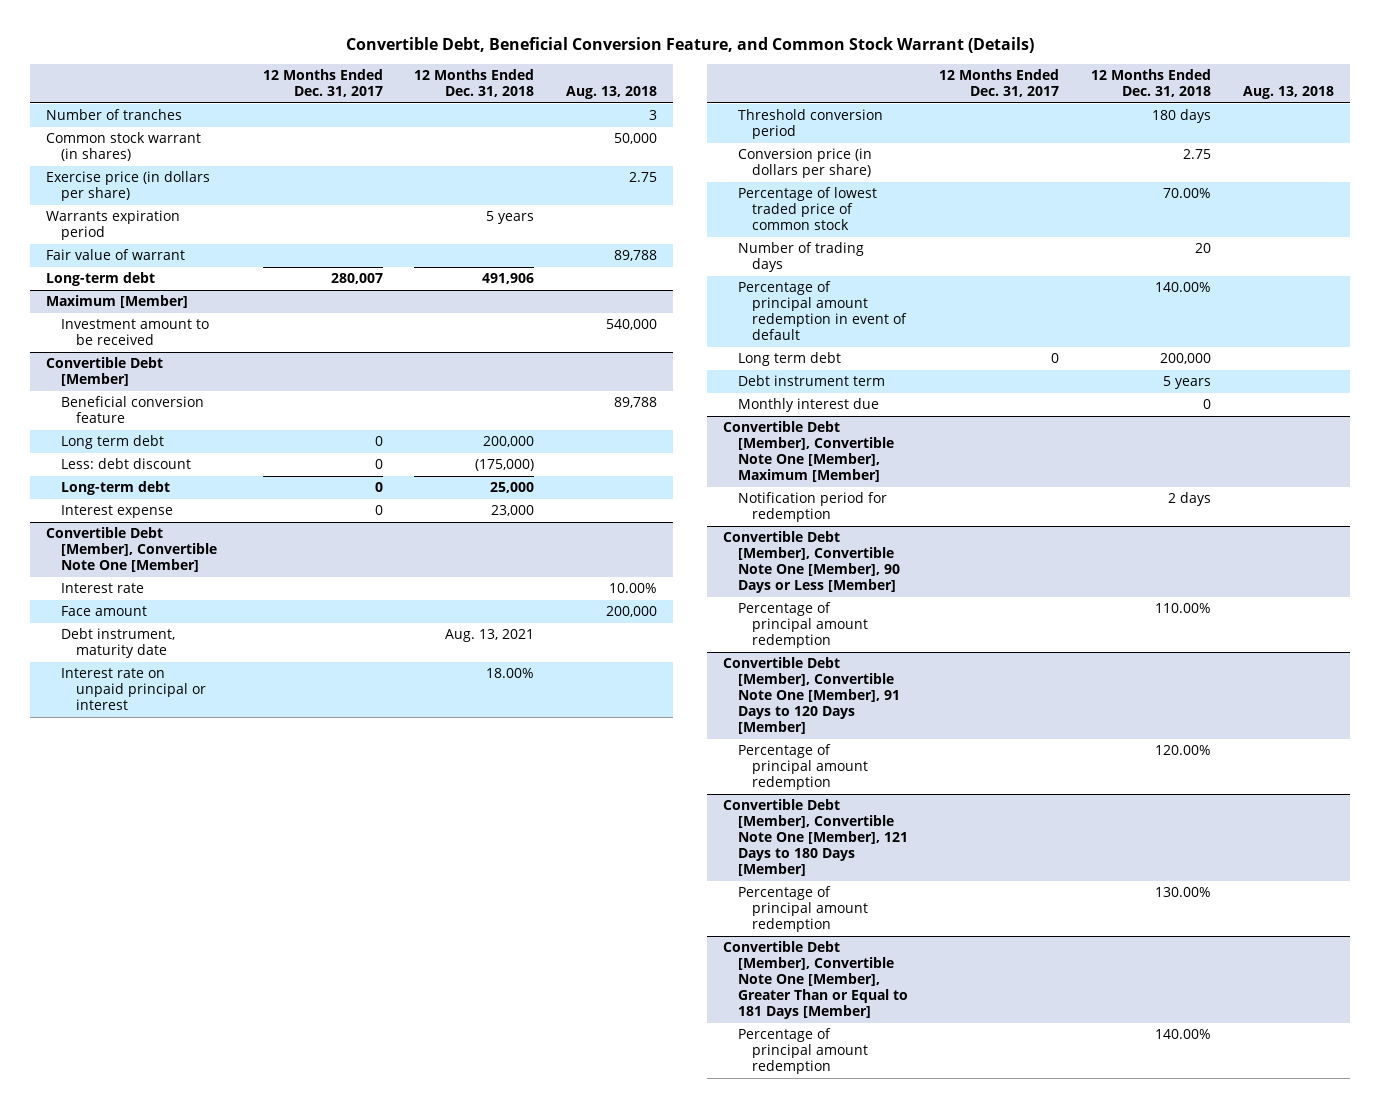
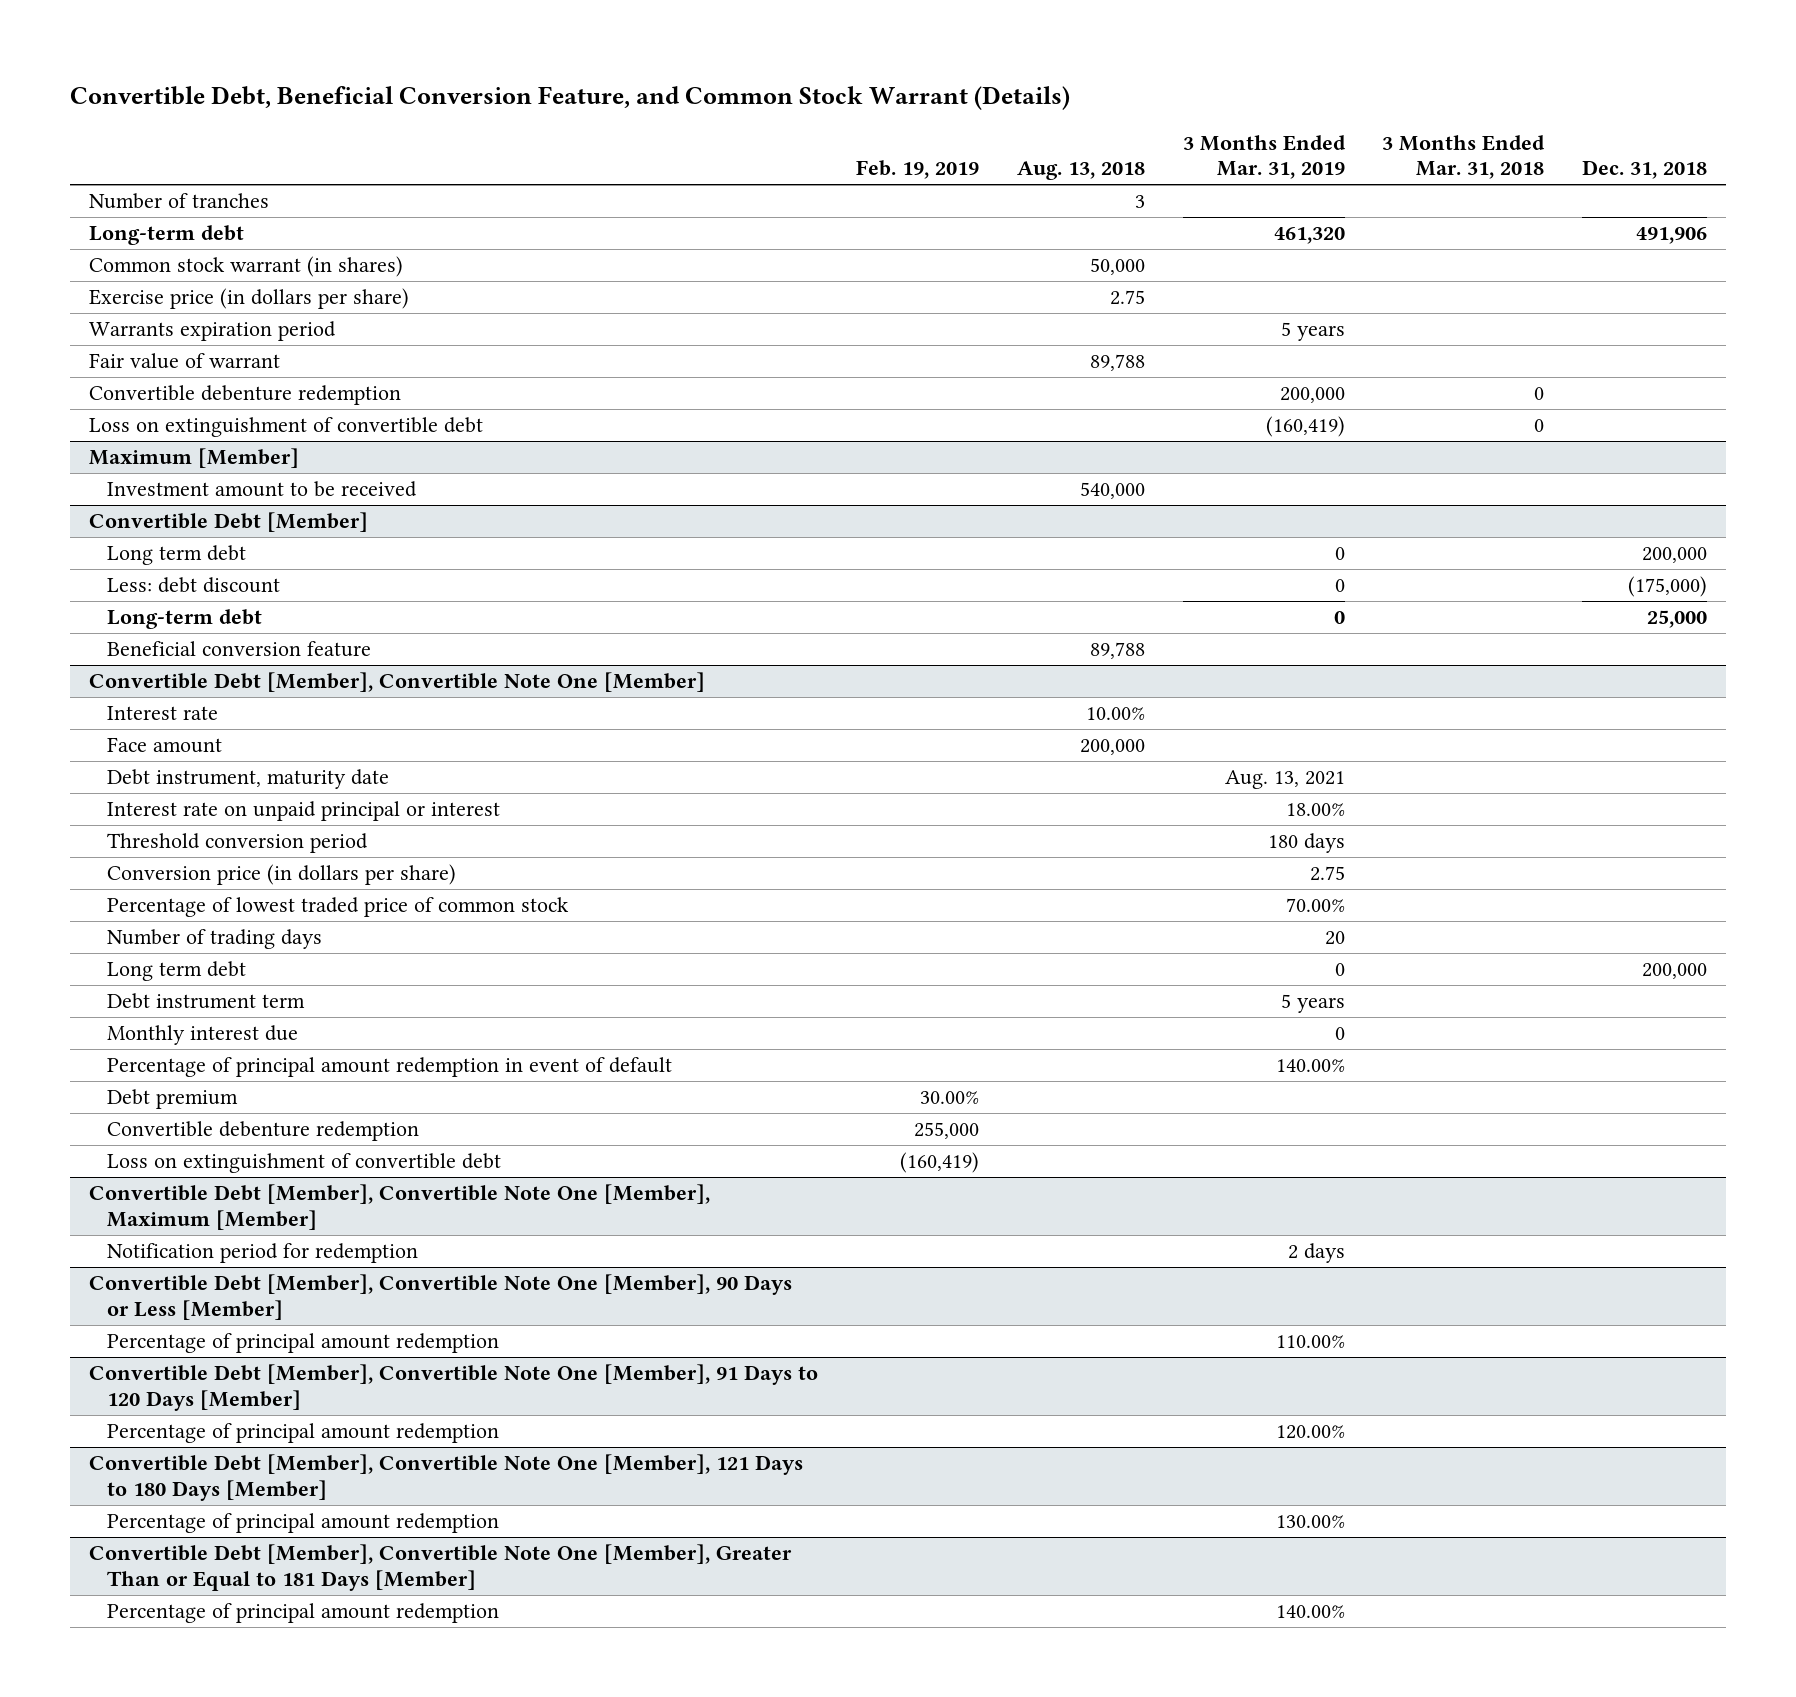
[262,69,383,98] 12 Months Ended Dec. 31, 2017 -> none
[414,69,535,98] 12 Months Ended Dec. 31, 2018 -> none
none -> [855,160,979,180] Feb. 19, 2019
none -> [1182,134,1346,180] 3 Months Ended Mar. 31, 2019
none -> [1382,134,1546,180] 3 Months Ended Mar. 31, 2018
none -> [1582,160,1708,180] Dec. 31, 2018
[45,272,155,287] Long-term debt -> [88,225,244,246] Long-term debt
none -> [88,385,401,406] Convertible debenture redemption
none -> [88,417,483,438] Loss on extinguishment of convertible debt
[60,505,173,519] Interest expense -> none
[60,396,204,424] Beneficial conversion feature -> [106,641,371,658] Beneficial conversion feature
[737,281,908,341] Percentage of principal amount redemption in event of default -> [106,1057,672,1078] Percentage of principal amount redemption in event of default
none -> [106,1089,238,1110] Debt premium
none -> [106,1121,419,1142] Convertible debenture redemption
none -> [106,1153,501,1174] Loss on extinguishment of convertible debt

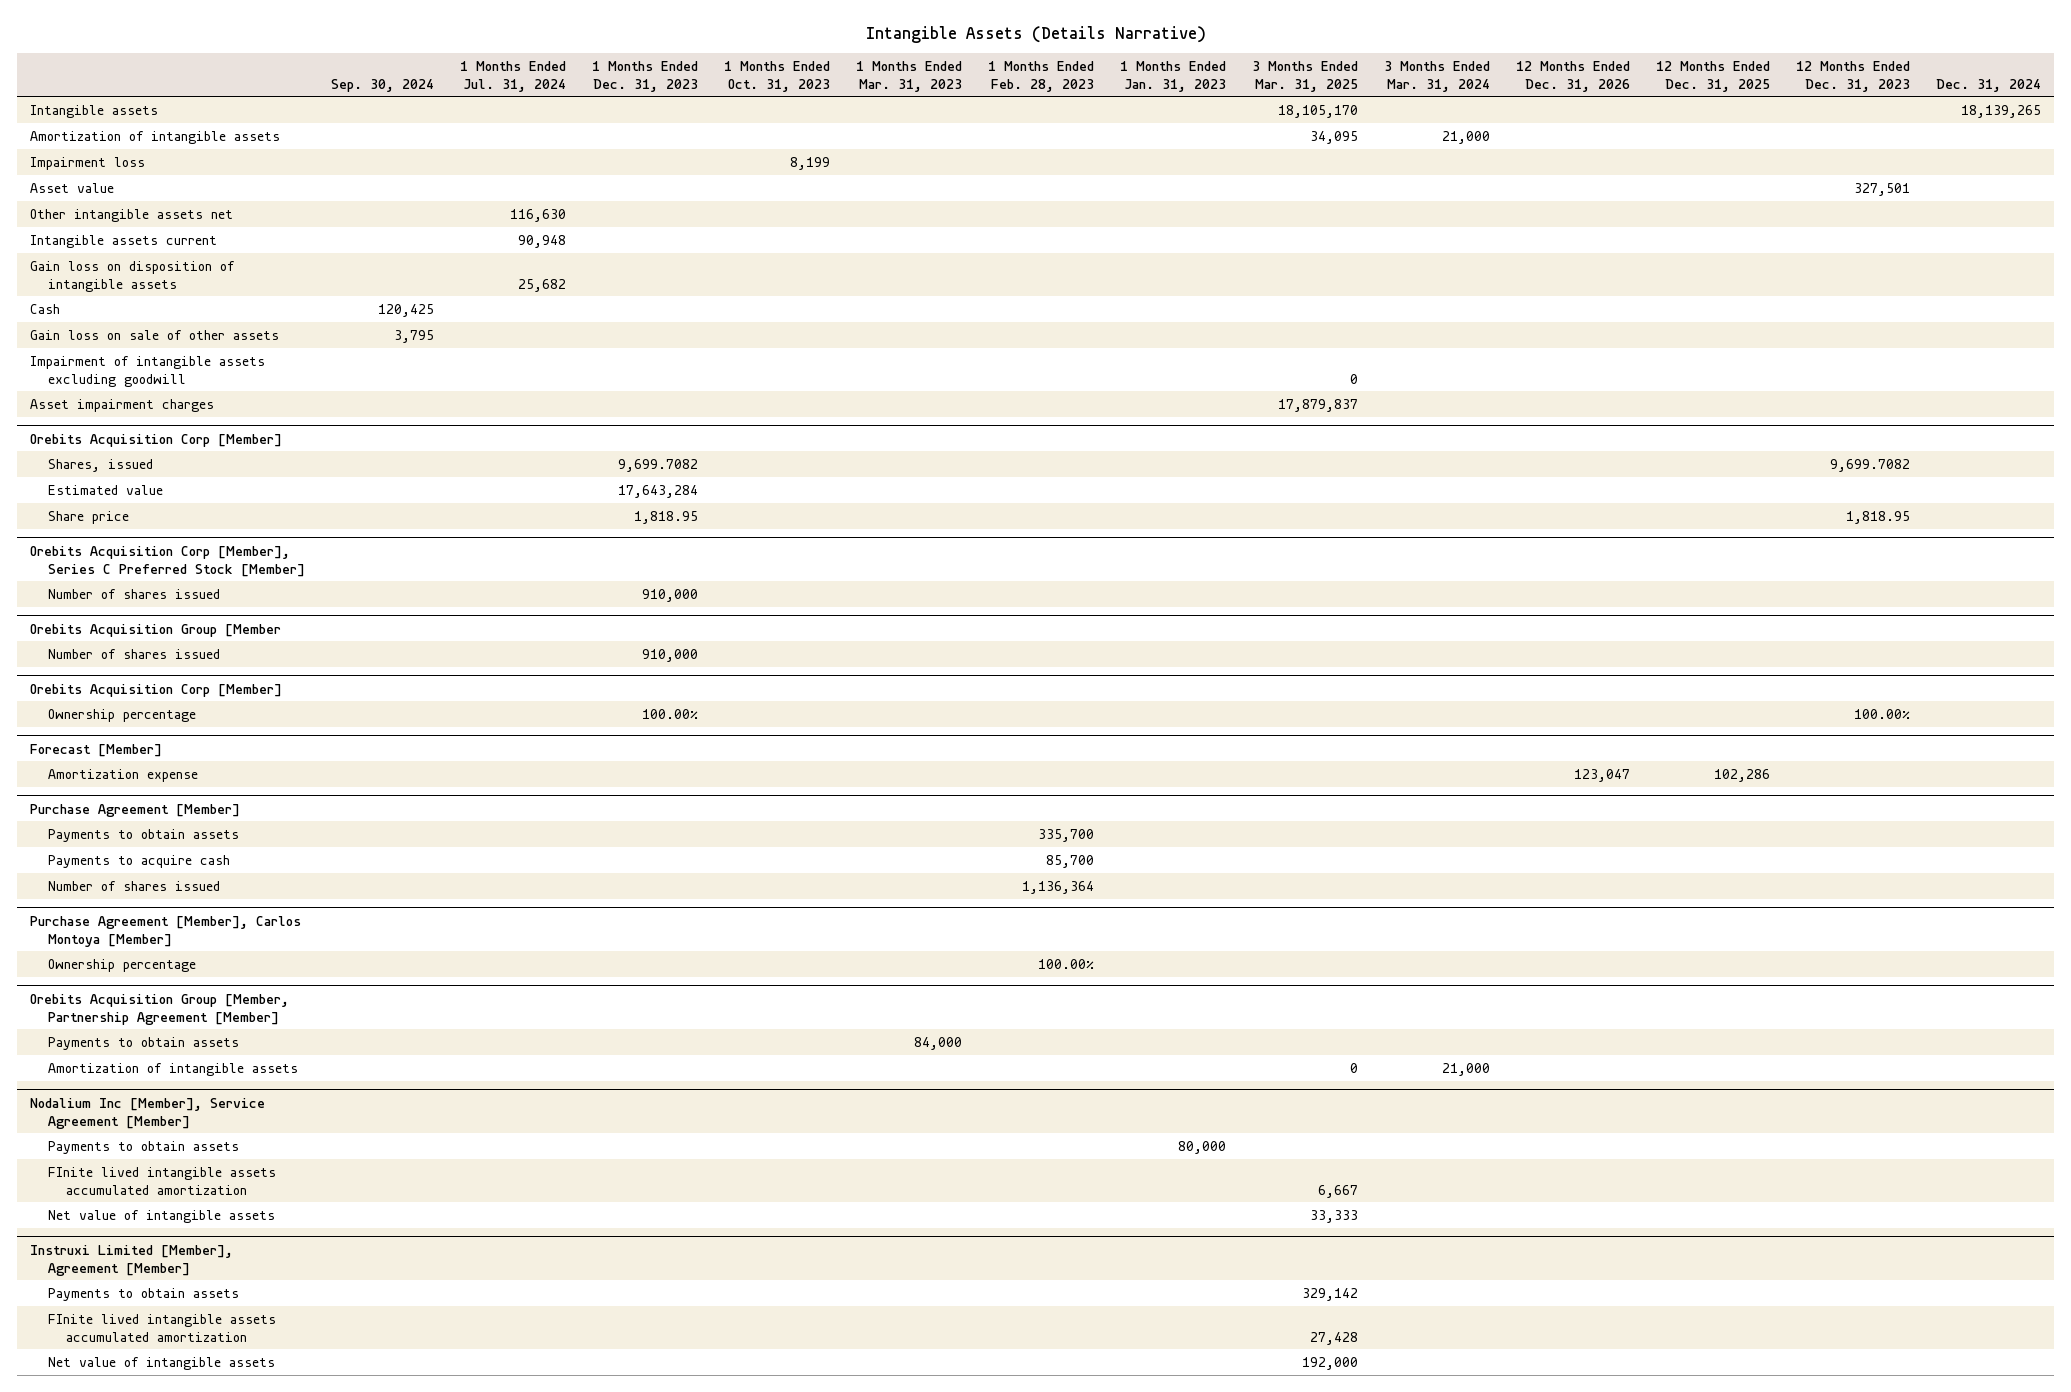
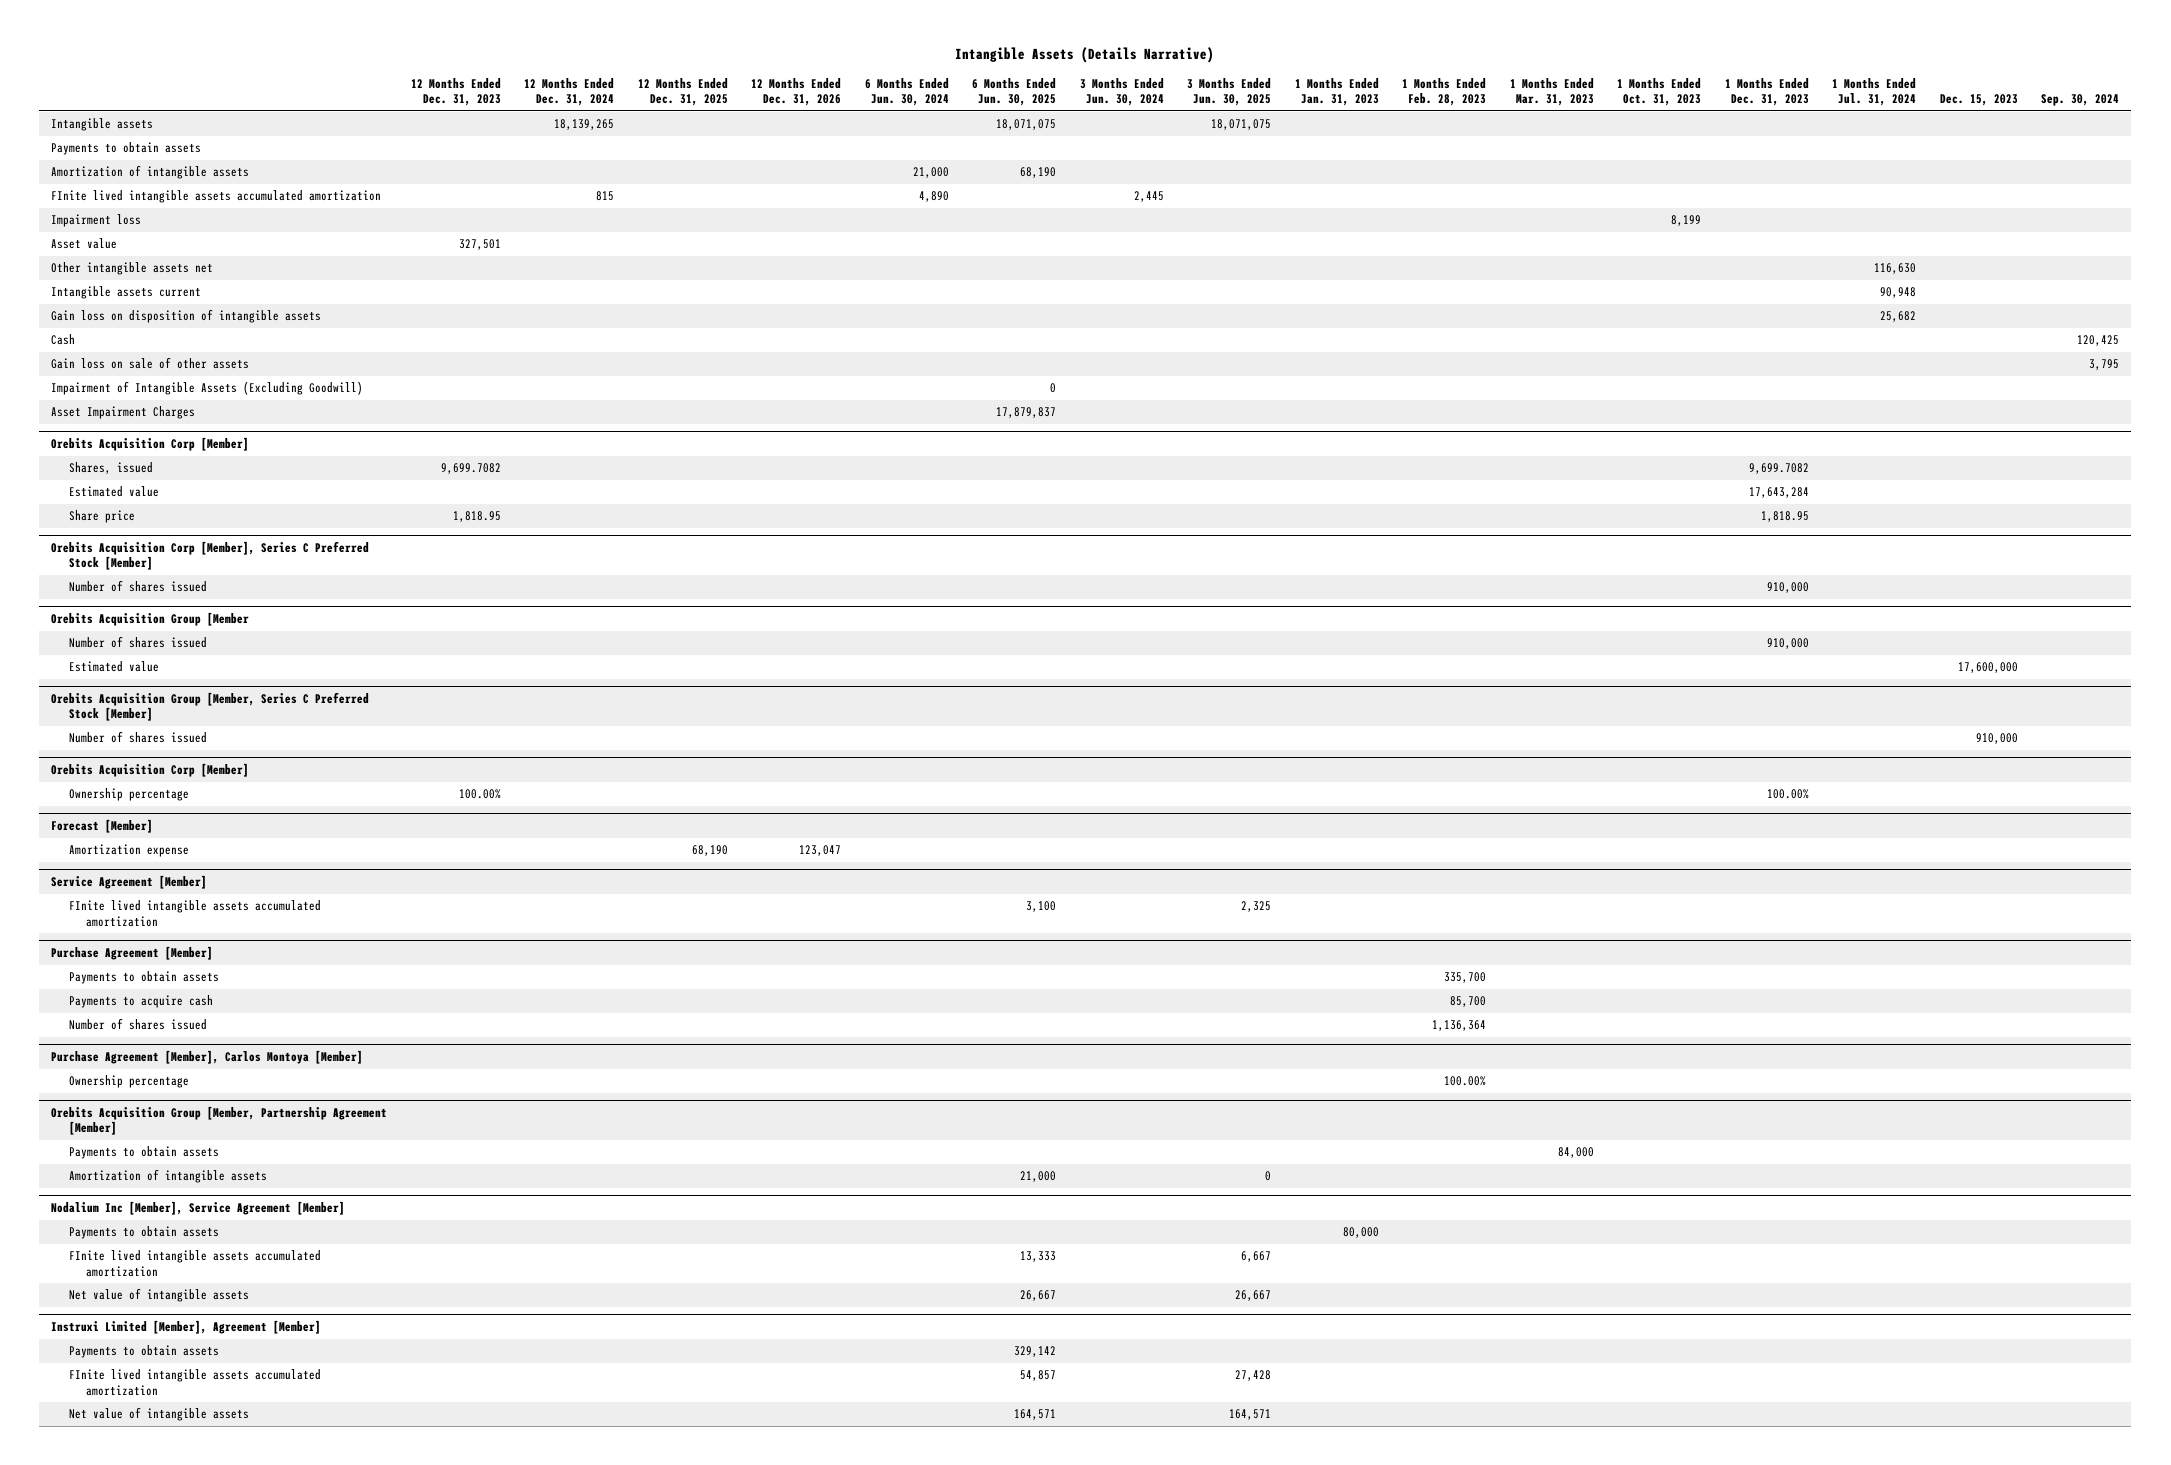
[1252,60,1359,92] 3 Months Ended Mar. 31, 2025 -> none
[1384,60,1491,92] 3 Months Ended Mar. 31, 2024 -> none
[1936,78,2042,92] Dec. 31, 2024 -> none
none -> [524,77,615,106] 12 Months Ended Dec. 31, 2024
none -> [864,77,949,106] 6 Months Ended Jun. 30, 2024
none -> [972,77,1057,106] 6 Months Ended Jun. 30, 2025
none -> [1079,77,1164,106] 3 Months Ended Jun. 30, 2024
none -> [1187,77,1272,106] 3 Months Ended Jun. 30, 2025
none -> [1939,93,2018,106] Dec. 15, 2023
none -> [51,142,202,156] Payments to obtain assets
none -> [51,190,382,204] FInite lived intangible assets accumulated amortization
[29,355,265,387] Impairment of intangible assets excluding goodwill -> [51,381,364,396] Impairment of Intangible Assets (Excluding Goodwill)
[29,398,214,412] Asset impairment charges -> [51,406,196,420] Asset Impairment Charges
none -> [68,661,159,673] Estimated value
none -> [51,692,370,722] Orebits Acquisition Group [Member, Series C Preferred Stock [Member]
none -> [68,731,207,744] Number of shares issued
[1714,768,1771,782] 102,286 -> [691,845,728,857] 68,190
none -> [51,875,208,890] Service Agreement [Member]
none -> [68,900,321,927] FInite lived intangible assets accumulated amortization

